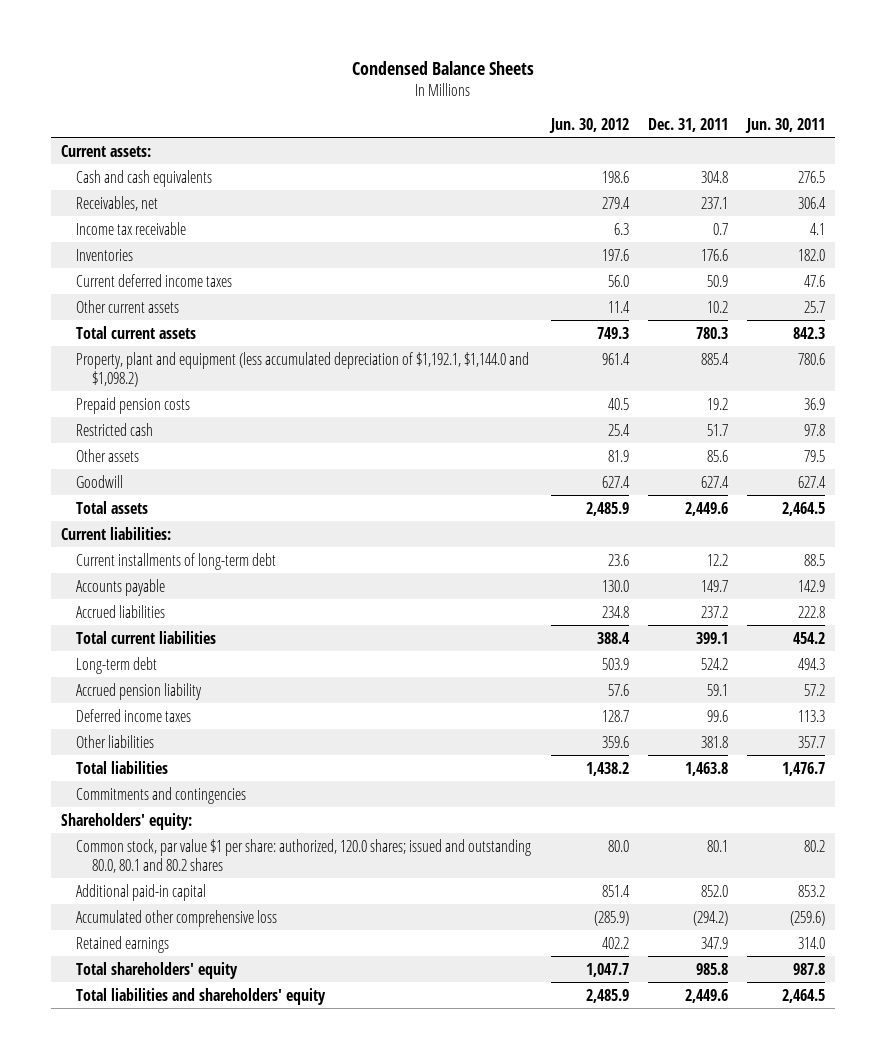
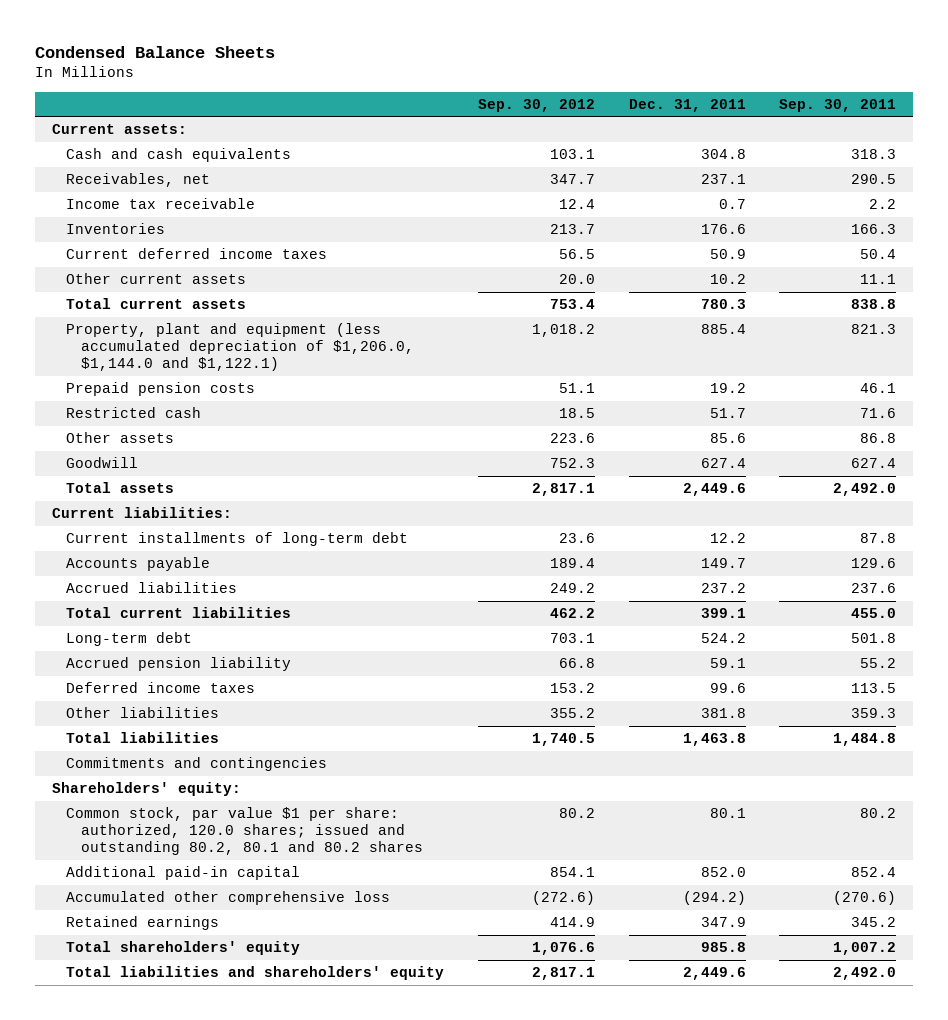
[548,117,629,133] Jun. 30, 2012 -> none
[745,117,826,133] Jun. 30, 2011 -> none
none -> [478,99,596,113] Sep. 30, 2012
none -> [779,99,897,113] Sep. 30, 2011
[76,351,530,387] Property, plant and equipment (less accumulated depreciation of $1,192.1, $1,144.0 and $1,098.2) -> [66,323,415,372] Property, plant and equipment (less accumulated depreciation of $1,206.0, $1,144.0 and $1,122.1)
[76,838,532,873] Common stock, par value $1 per share: authorized, 120.0 shares; issued and outstanding 80.0, 80.1 and 80.2 shares -> [66,807,424,856] Common stock, par value $1 per share: authorized, 120.0 shares; issued and outstanding 80.2, 80.1 and 80.2 shares

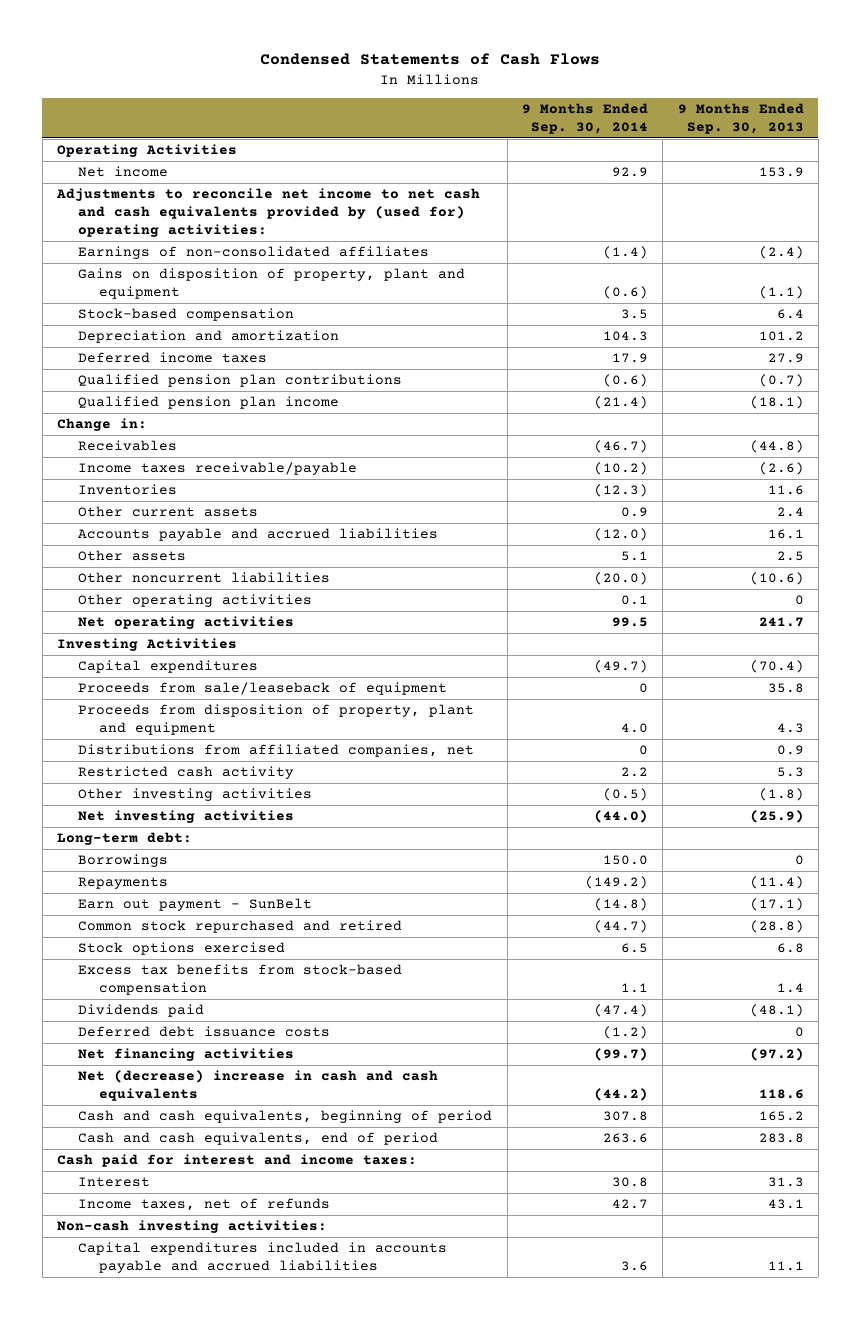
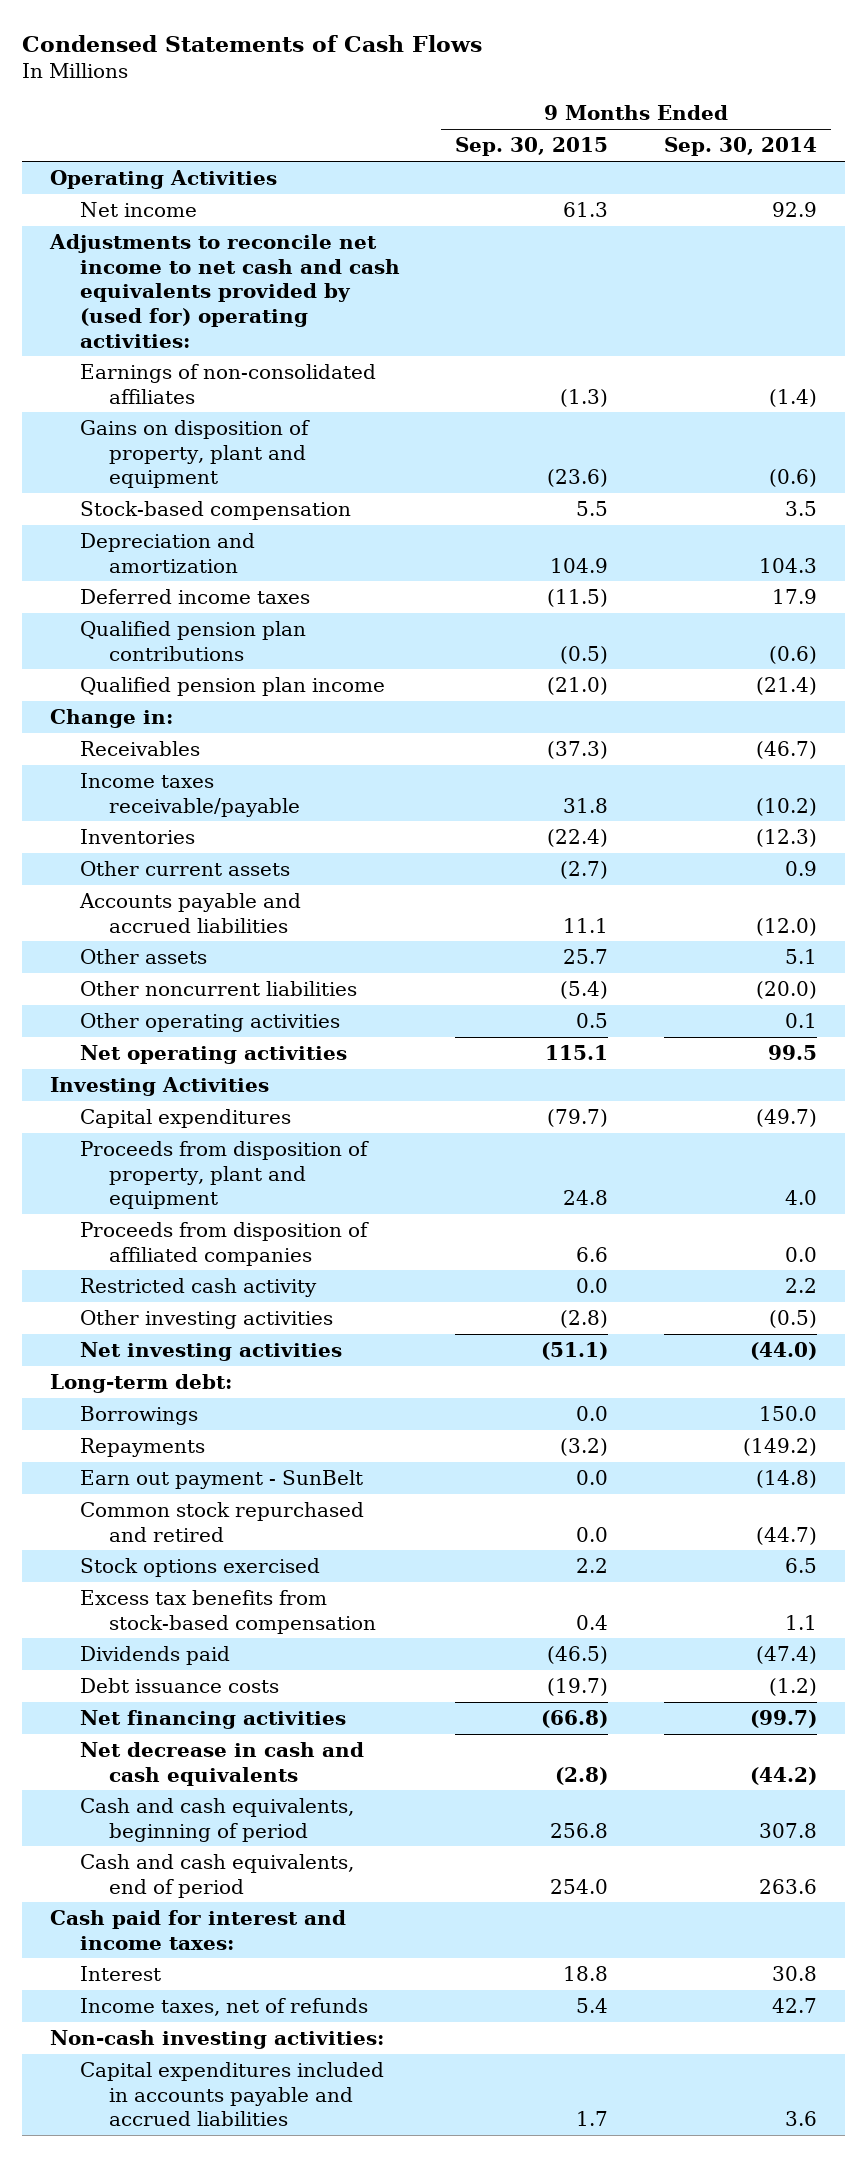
[677,102,804,135] 9 Months Ended Sep. 30, 2013 -> none
none -> [455,137,609,157] Sep. 30, 2015
[78,681,448,695] Proceeds from sale/leaseback of equipment -> none
[78,743,475,757] Distributions from affiliated companies, net -> none
none -> [79,1221,369,1266] Proceeds from disposition of affiliated companies
[78,1025,331,1037] Deferred debt issuance costs -> [79,1677,279,1693] Debt issuance costs
[78,1069,439,1102] Net (decrease) increase in cash and cash equivalents -> [79,1741,364,1786] Net decrease in cash and cash equivalents

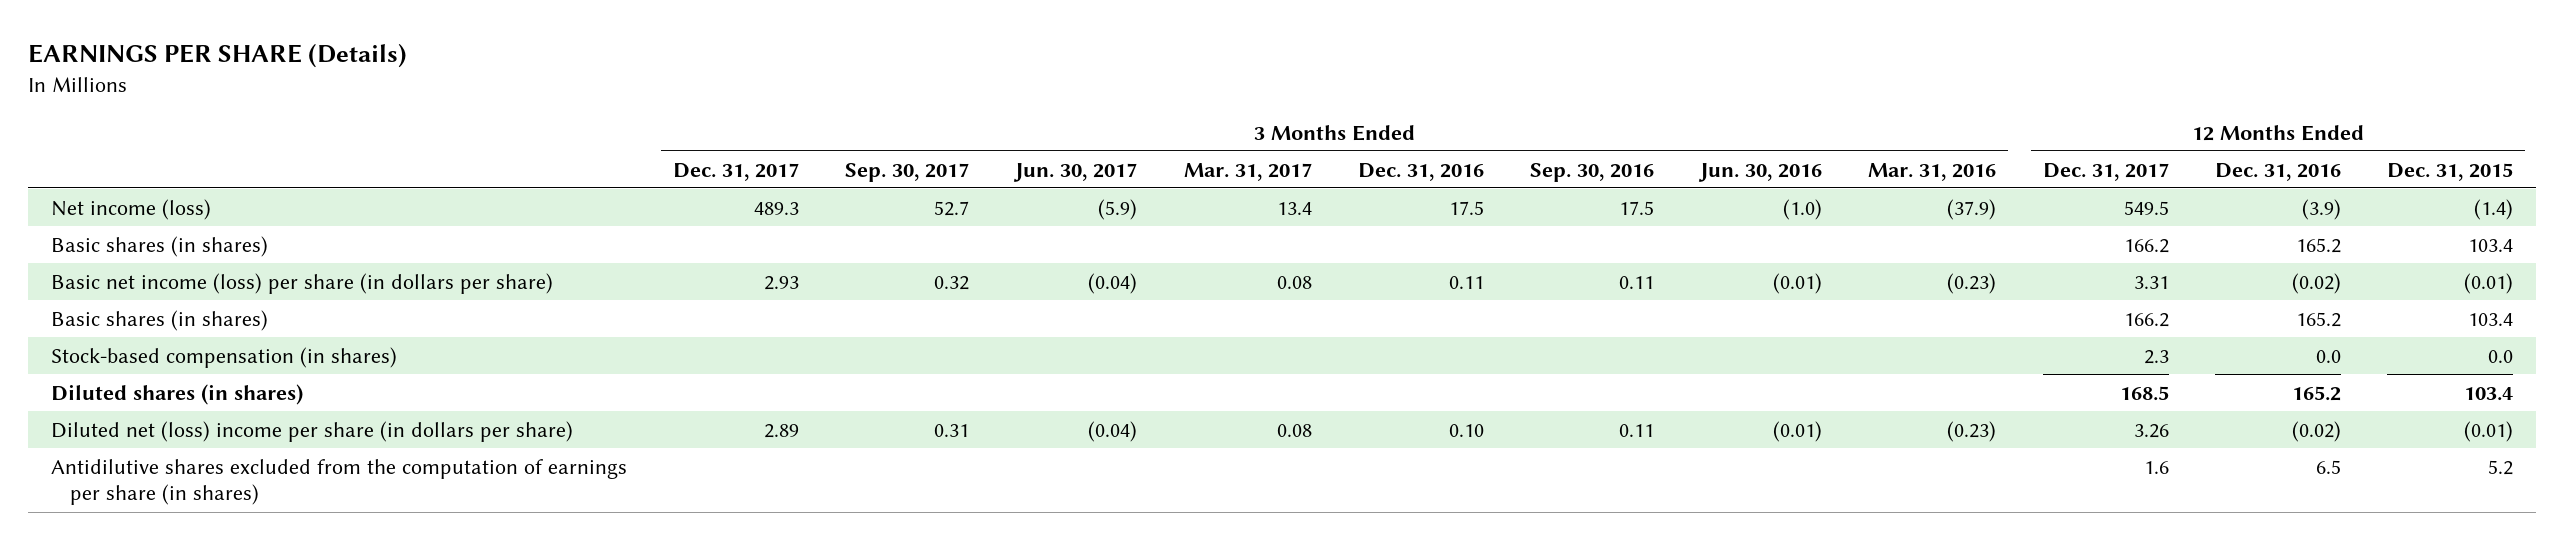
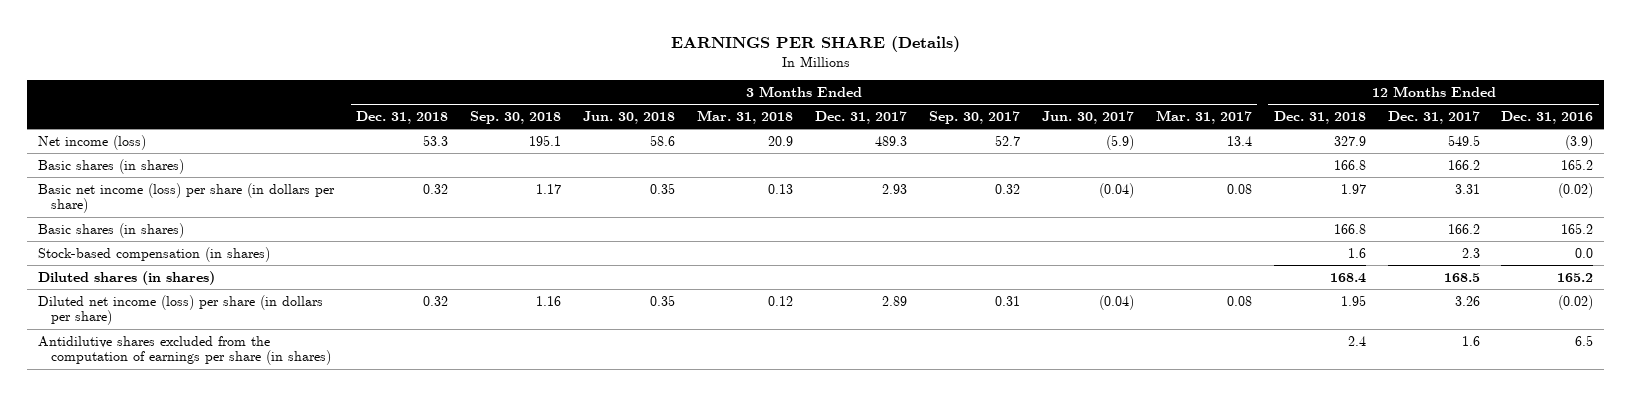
[1357,162,1484,181] Dec. 31, 2016 -> none
[1530,162,1655,182] Sep. 30, 2016 -> none
[1698,162,1823,182] Jun. 30, 2016 -> none
[1868,162,1997,181] Mar. 31, 2016 -> none
[2387,162,2514,181] Dec. 31, 2015 -> none
none -> [356,110,449,124] Dec. 31, 2018
none -> [470,110,562,124] Sep. 30, 2018
none -> [583,110,676,124] Jun. 30, 2018
none -> [696,109,793,124] Mar. 31, 2018
none -> [1273,110,1366,124] Dec. 31, 2018
[50,420,573,442] Diluted net (loss) income per share (in dollars per share) -> [38,294,324,326] Diluted net income (loss) per share (in dollars per share)

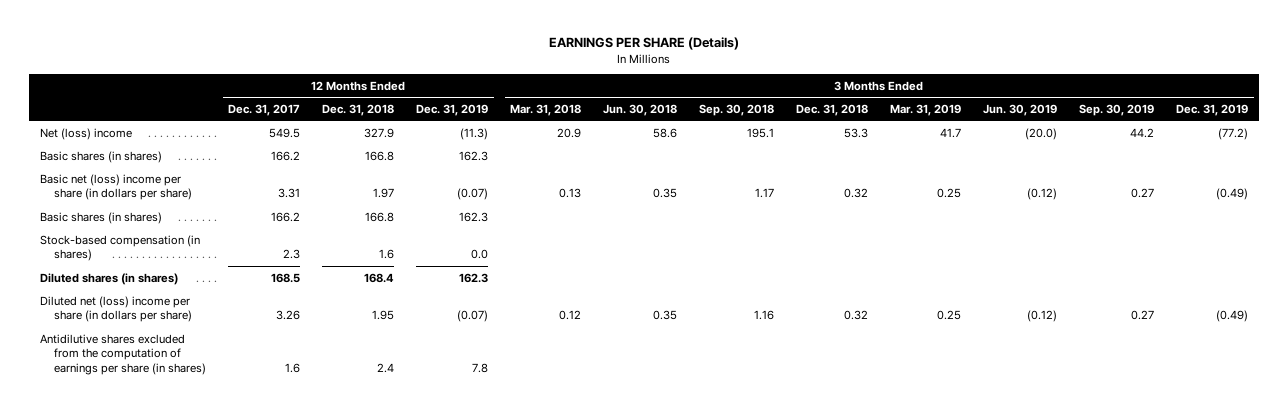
[814,110,907,124] Dec. 31, 2017 -> none
[928,110,1020,124] Sep. 30, 2017 -> none
[1041,110,1134,124] Jun. 30, 2017 -> none
[1155,109,1252,124] Mar. 31, 2017 -> none
[1501,110,1594,124] Dec. 31, 2016 -> none
none -> [416,103,489,116] Dec. 31, 2019
none -> [890,103,962,116] Mar. 31, 2019
none -> [983,103,1058,116] Jun. 30, 2019
none -> [1079,103,1155,116] Sep. 30, 2019
none -> [1176,103,1249,116] Dec. 31, 2019
[38,134,147,150] Net income (loss) -> [40,127,133,140] Net (loss) income
[38,182,336,214] Basic net income (loss) per share (in dollars per share) -> [40,173,193,201] Basic net (loss) income per share (in dollars per share)
[38,294,324,326] Diluted net income (loss) per share (in dollars per share) -> [40,295,193,323] Diluted net (loss) income per share (in dollars per share)

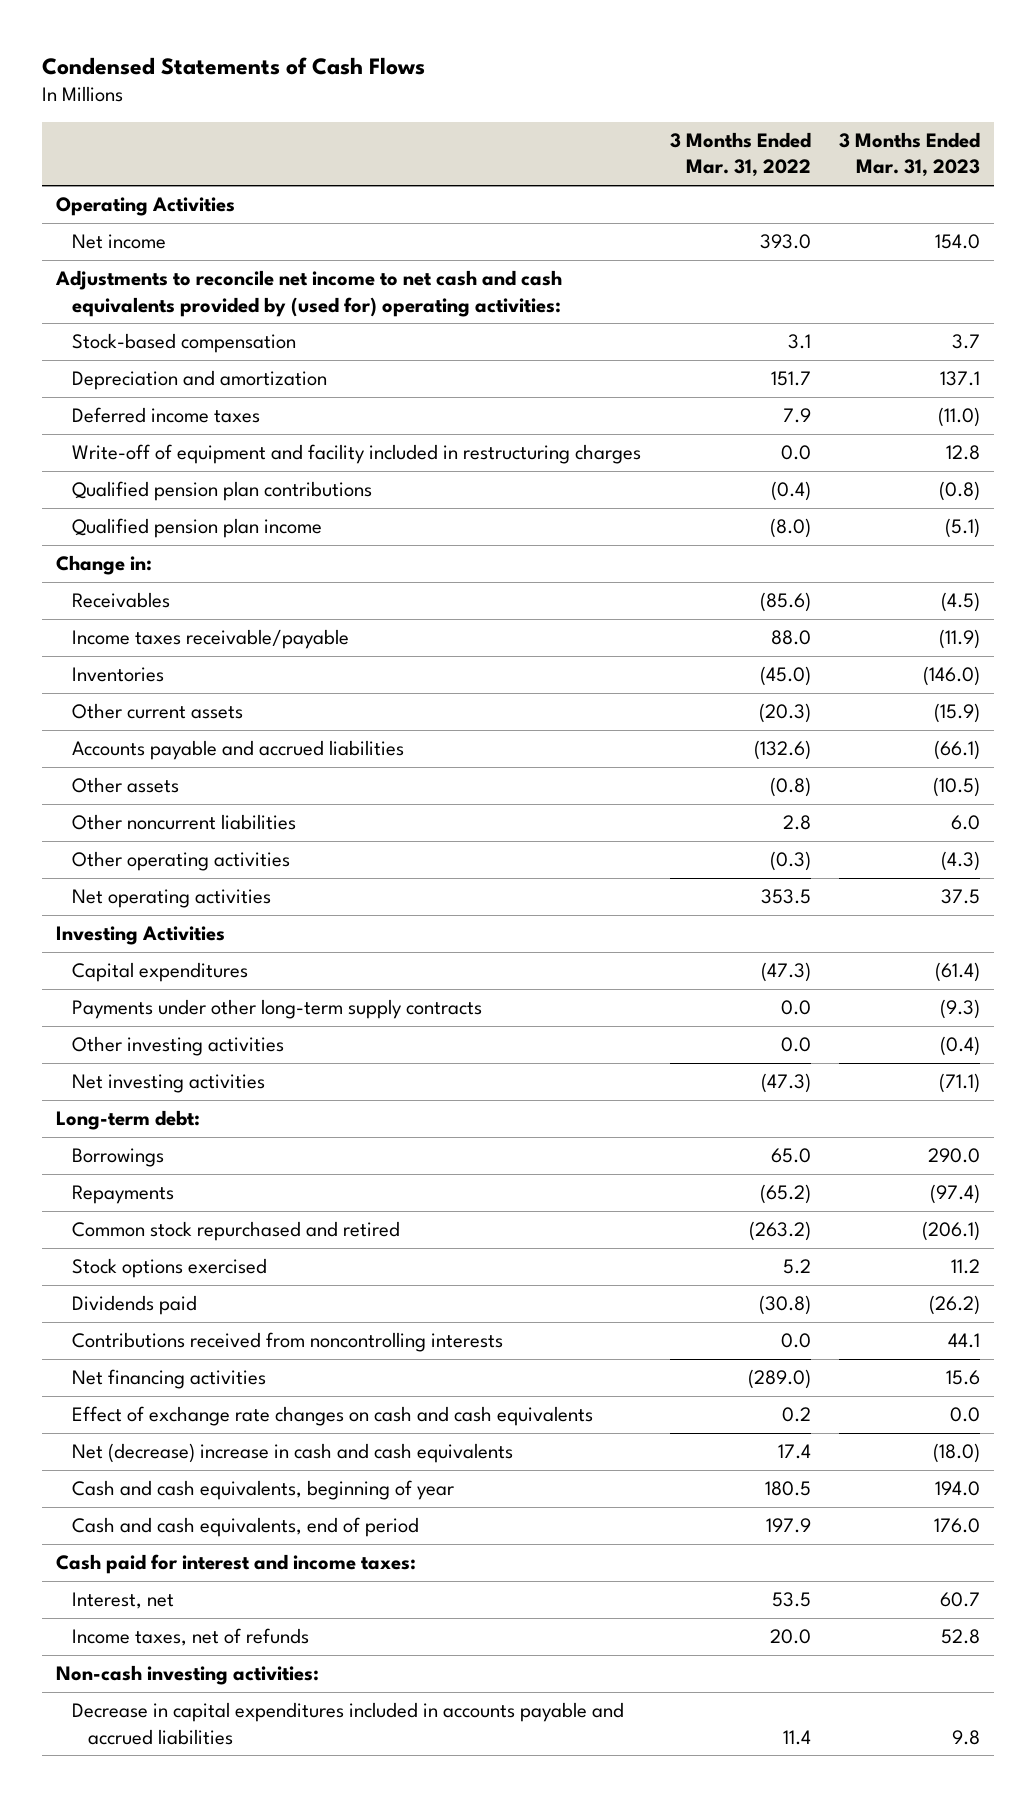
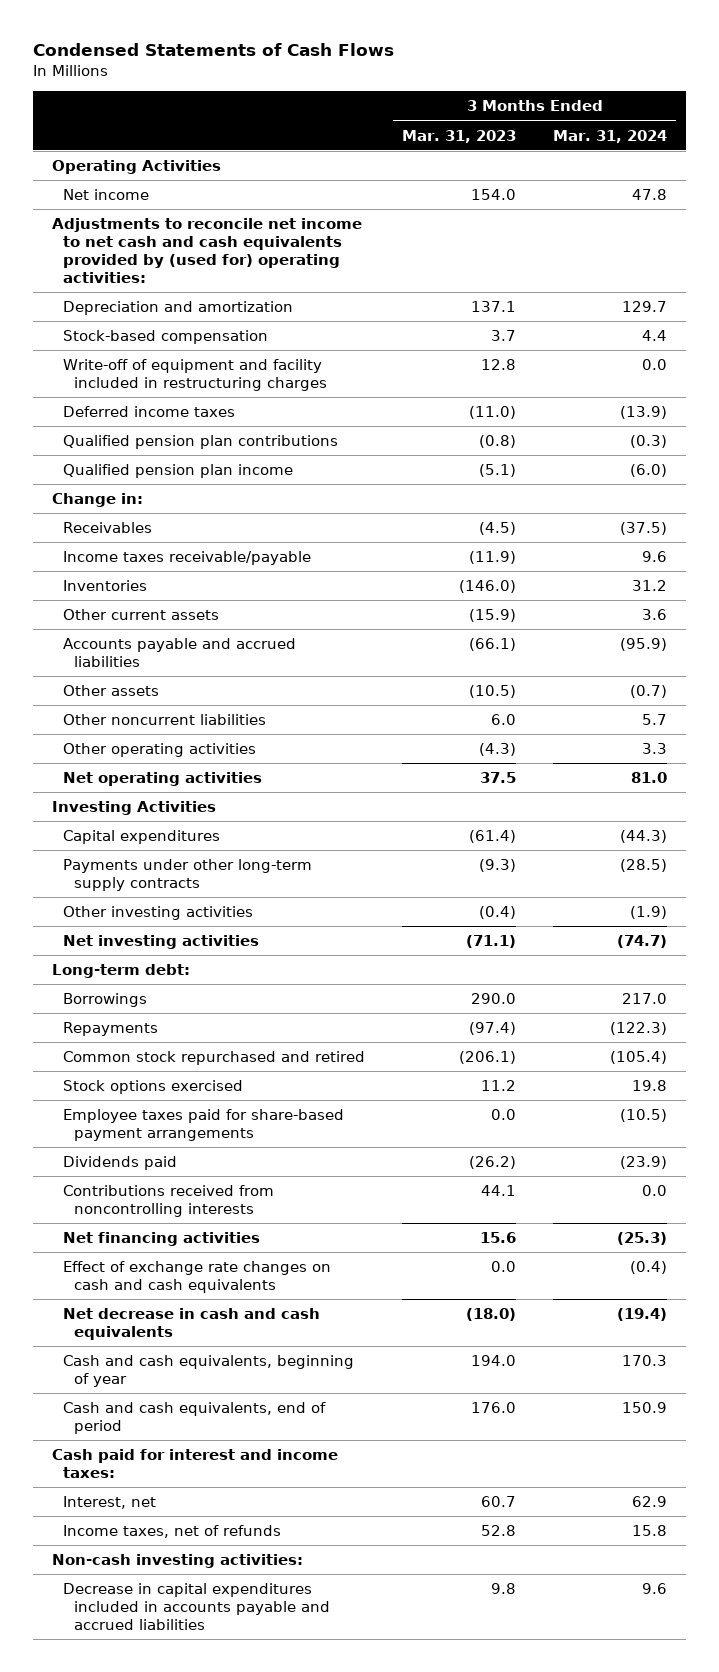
[669,132,811,178] 3 Months Ended Mar. 31, 2022 -> none
none -> [553,129,668,143] Mar. 31, 2024
[72,333,297,354] Stock-based compensation -> [62,330,268,345] Stock-based compensation
[72,407,261,424] Deferred income taxes -> [62,406,235,418] Deferred income taxes
none -> [62,1109,344,1141] Employee taxes paid for share-based payment arrangements
[72,1443,514,1464] Net (decrease) increase in cash and cash equivalents -> [62,1308,320,1340] Net decrease in cash and cash equivalents

